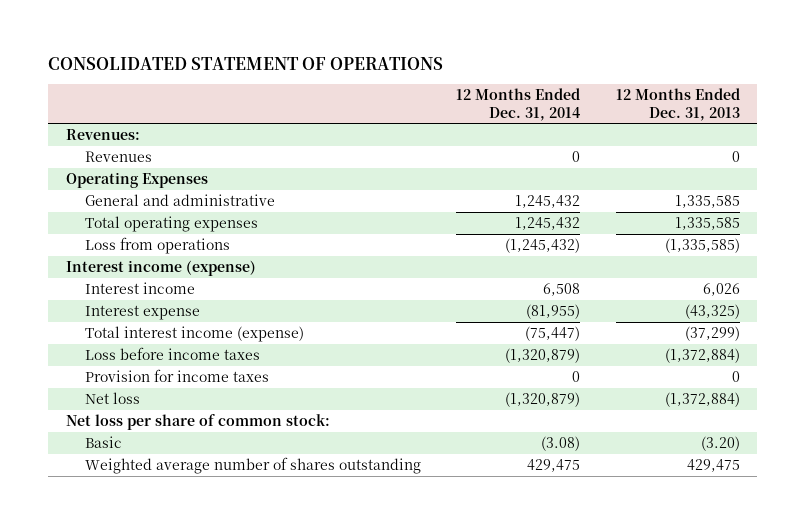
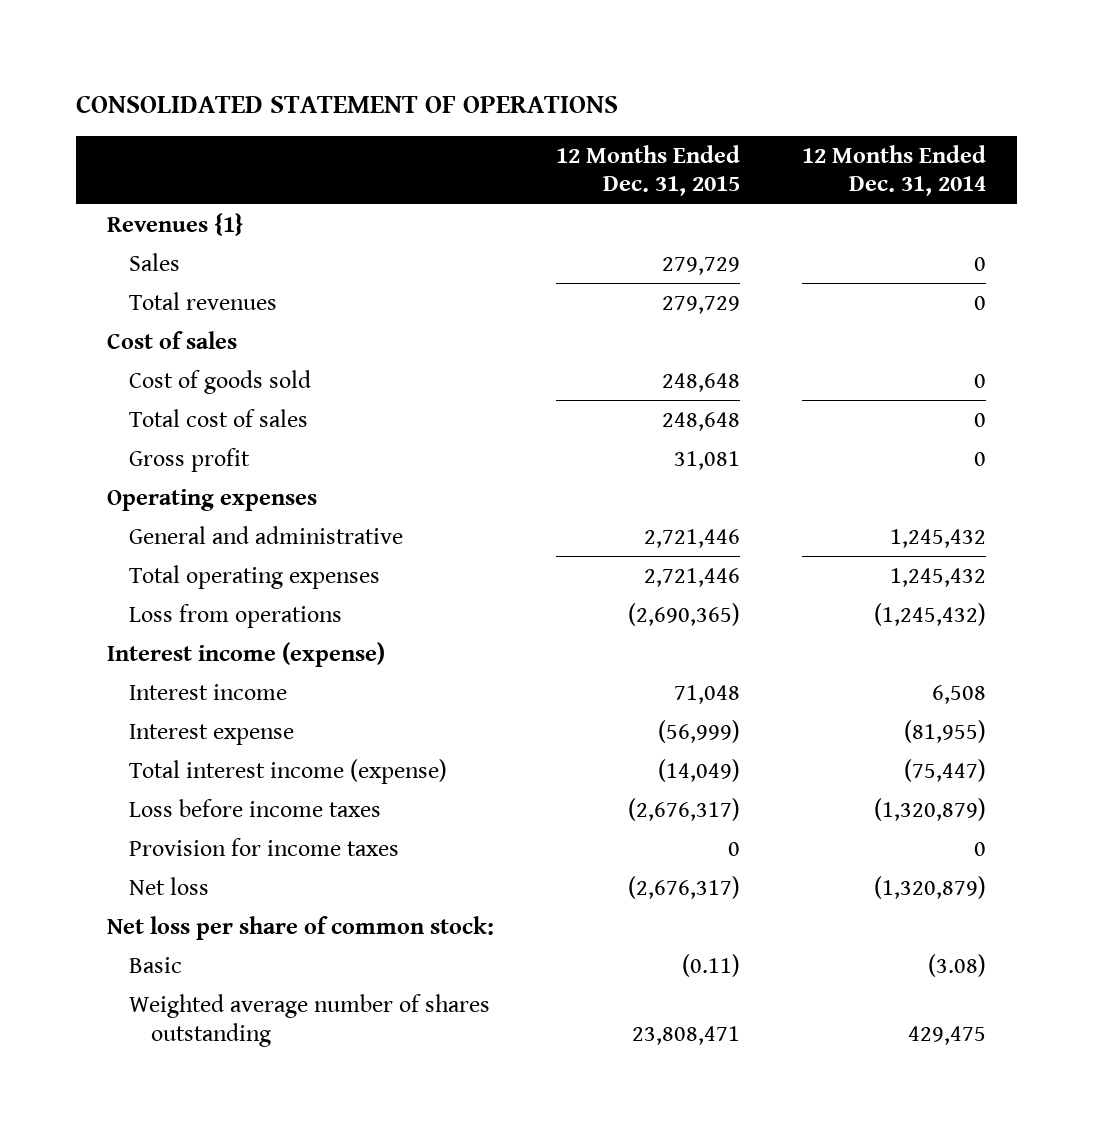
[615,88,740,121] 12 Months Ended Dec. 31, 2013 -> none
none -> [555,144,740,197] 12 Months Ended Dec. 31, 2015
[65,128,140,140] Revenues: -> [107,212,245,236] Revenues {1}
none -> [128,252,180,271] Sales
[85,150,153,162] Revenues -> [128,291,277,310] Total revenues
none -> [107,330,238,349] Cost of sales
none -> [128,369,311,394] Cost of goods sold
none -> [128,408,308,427] Total cost of sales
none -> [128,447,250,472] Gross profit
[65,171,208,188] Operating Expenses -> [107,488,318,511] Operating expenses

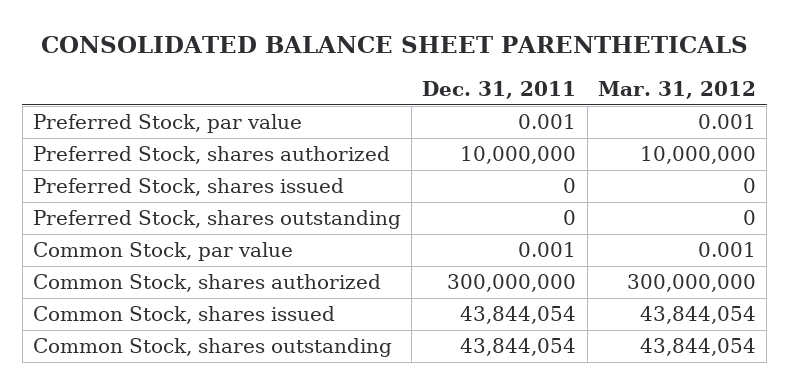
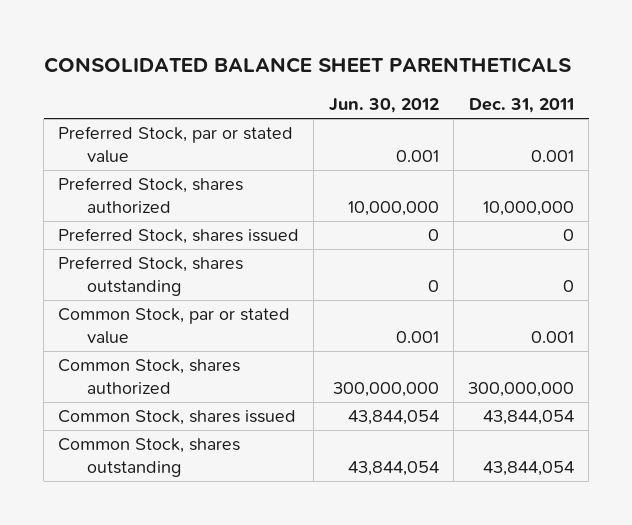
[597,80,756,99] Mar. 31, 2012 -> none
none -> [328,98,439,114] Jun. 30, 2012
[32,114,302,134] Preferred Stock, par value -> [58,126,294,164] Preferred Stock, par or stated value
[32,242,293,262] Common Stock, par value -> [58,308,291,345] Common Stock, par or stated value

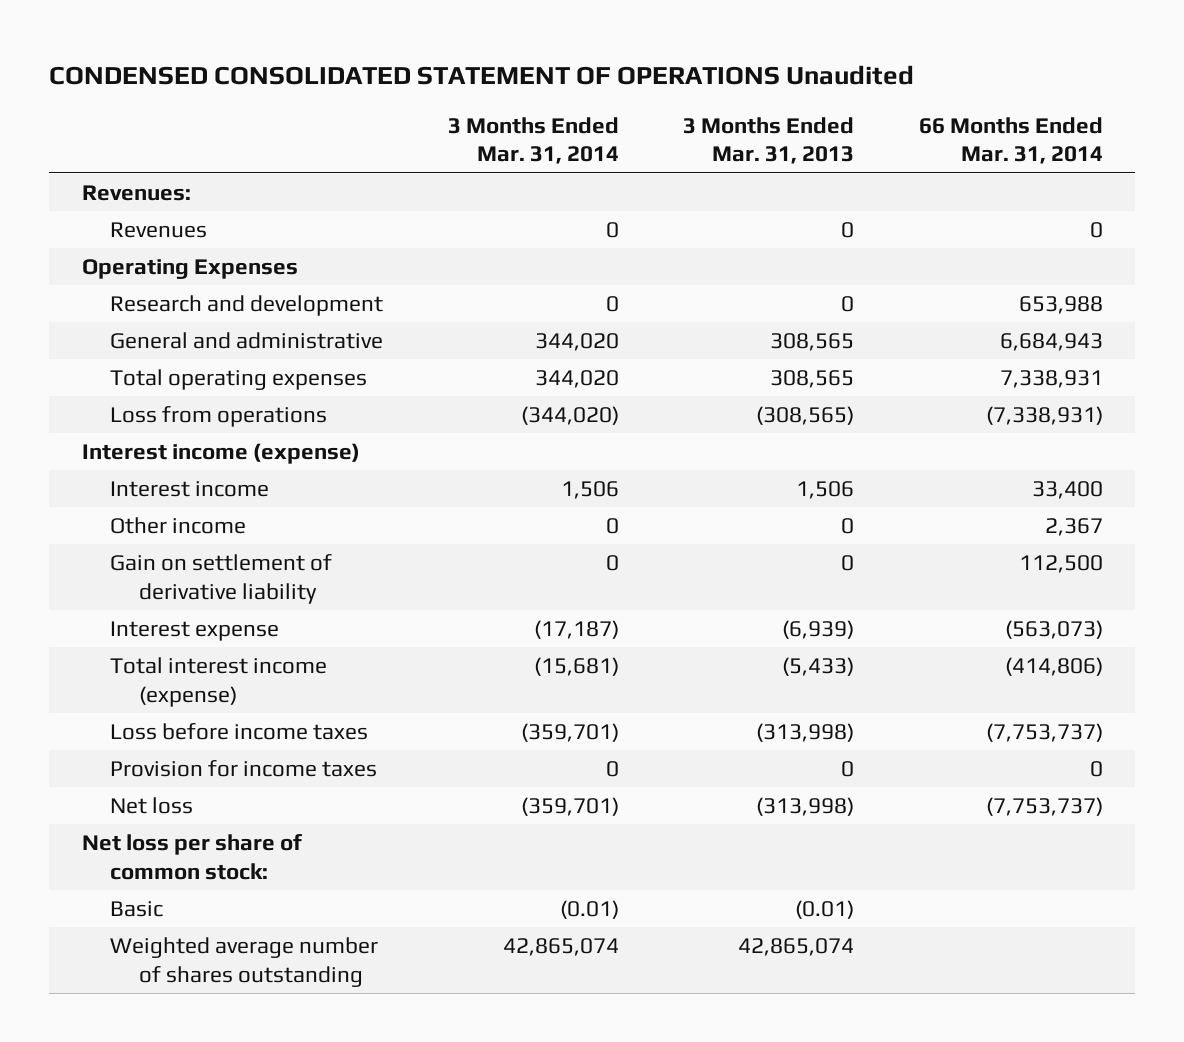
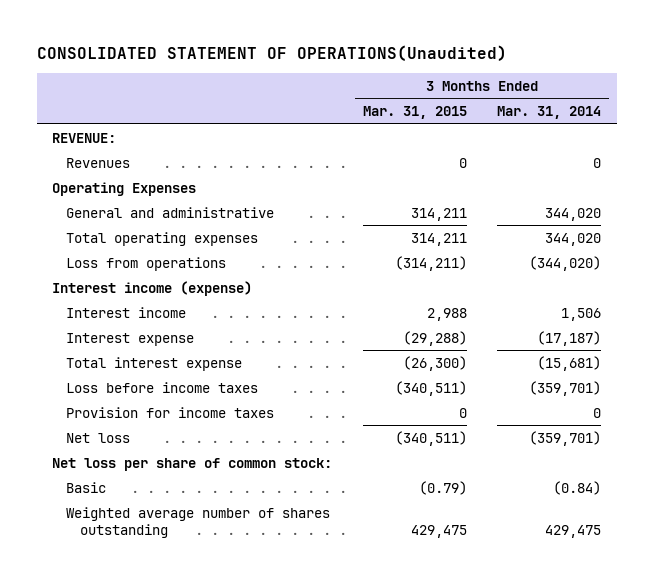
[49,65,915,86] CONDENSED CONSOLIDATED STATEMENT OF OPERATIONS Unaudited -> [36,44,507,61] CONSOLIDATED STATEMENT OF OPERATIONS(Unaudited)
[683,116,855,165] 3 Months Ended Mar. 31, 2013 -> none
[918,116,1103,165] 66 Months Ended Mar. 31, 2014 -> none
none -> [362,106,467,120] Mar. 31, 2015
[81,184,191,201] Revenues: -> [52,132,117,143] REVENUE:
[110,294,384,316] Research and development -> none
[110,516,247,534] Other income -> none
[110,553,333,604] Gain on settlement of derivative liability -> none
[110,656,328,707] Total interest income (expense) -> [66,356,243,371] Total interest expense
[559,899,619,919] (0.01) -> [553,480,602,495] (0.84)
[502,937,619,956] 42,865,074 -> [545,524,602,538] 429,475

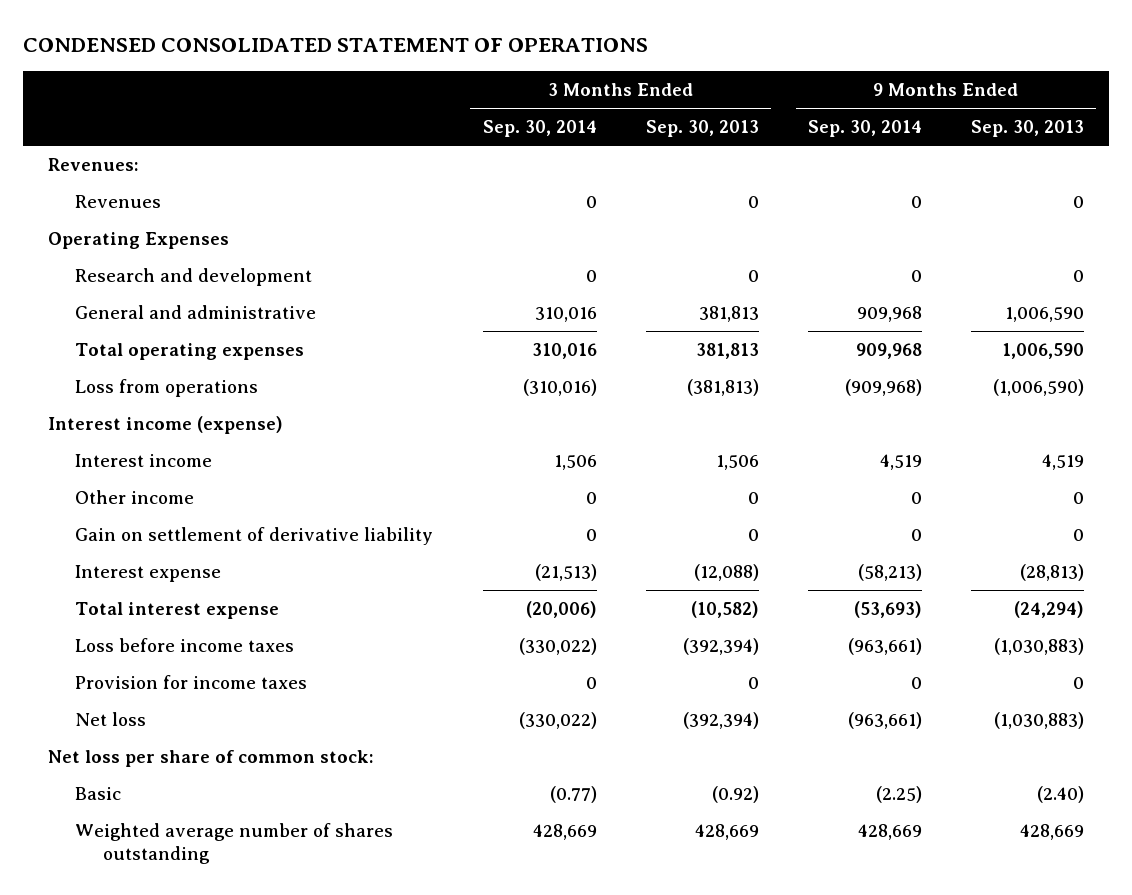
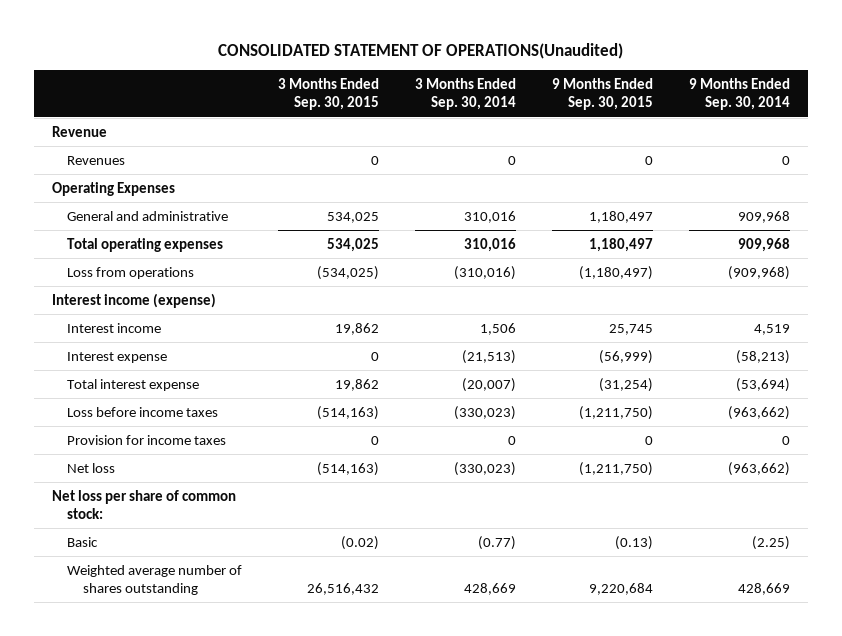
[23,38,649,53] CONDENSED CONSOLIDATED STATEMENT OF OPERATIONS -> [218,43,624,60] CONSOLIDATED STATEMENT OF OPERATIONS(Unaudited)
[645,120,759,138] Sep. 30, 2013 -> none
[971,120,1085,138] Sep. 30, 2013 -> none
none -> [278,78,380,111] 3 Months Ended Sep. 30, 2015
none -> [552,78,654,111] 9 Months Ended Sep. 30, 2015
[47,158,139,172] Revenues: -> [51,125,107,137] Revenue
[75,268,313,287] Research and development -> none
[75,490,195,505] Other income -> none
[75,527,434,546] Gain on settlement of derivative liability -> none
[525,601,597,619] (20,006) -> [462,377,517,392] (20,007)
[853,601,922,619] (53,693) -> [736,377,791,392] (53,694)
[518,638,597,656] (330,022) -> [454,405,517,420] (330,023)
[847,638,922,656] (963,661) -> [728,405,791,420] (963,662)
[518,712,597,730] (330,022) -> [454,461,517,476] (330,023)
[847,712,922,730] (963,661) -> [728,461,791,476] (963,662)

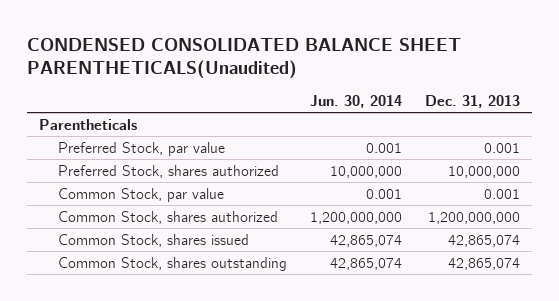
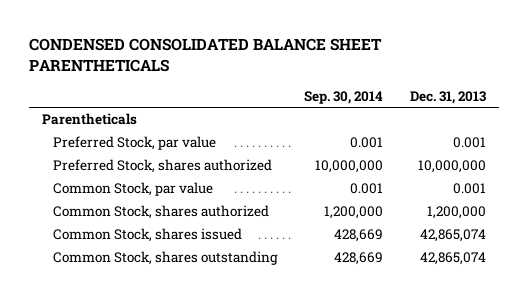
[27,37,462,80] CONDENSED CONSOLIDATED BALANCE SHEET PARENTHETICALS(Unaudited) -> [28,37,382,72] CONDENSED CONSOLIDATED BALANCE SHEET PARENTHETICALS
[310,94,403,108] Jun. 30, 2014 -> none
none -> [304,90,384,104] Sep. 30, 2014
[428,211,521,224] 1,200,000,000 -> [426,206,486,220] 1,200,000

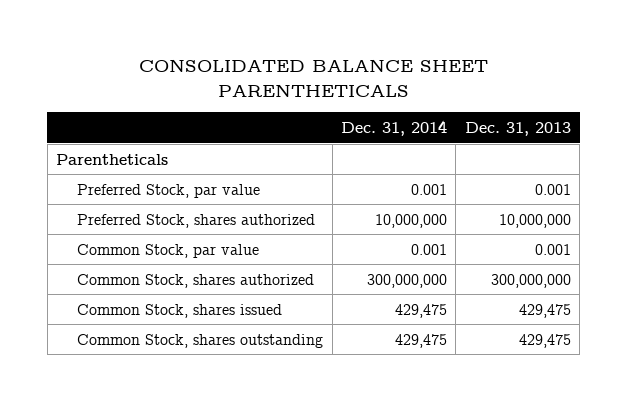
[28,37,382,72] CONDENSED CONSOLIDATED BALANCE SHEET PARENTHETICALS -> [138,59,488,97] CONSOLIDATED BALANCE SHEET PARENTHETICALS
[304,90,384,104] Sep. 30, 2014 -> none
none -> [340,120,447,137] Dec. 31, 2014
[426,206,486,220] 1,200,000 -> [490,273,571,288] 300,000,000
[419,229,486,243] 42,865,074 -> [518,303,571,318] 429,475
[419,252,486,266] 42,865,074 -> [518,333,571,348] 429,475

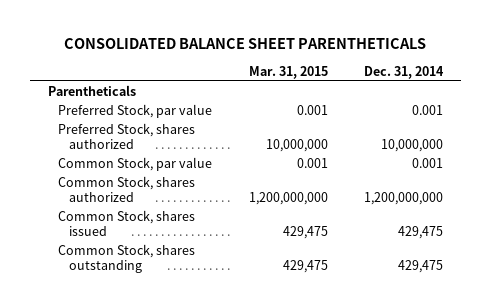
[464,122,571,137] Dec. 31, 2013 -> none
none -> [248,65,328,79] Mar. 31, 2015
[366,273,447,288] 300,000,000 -> [363,192,443,206] 1,200,000,000

